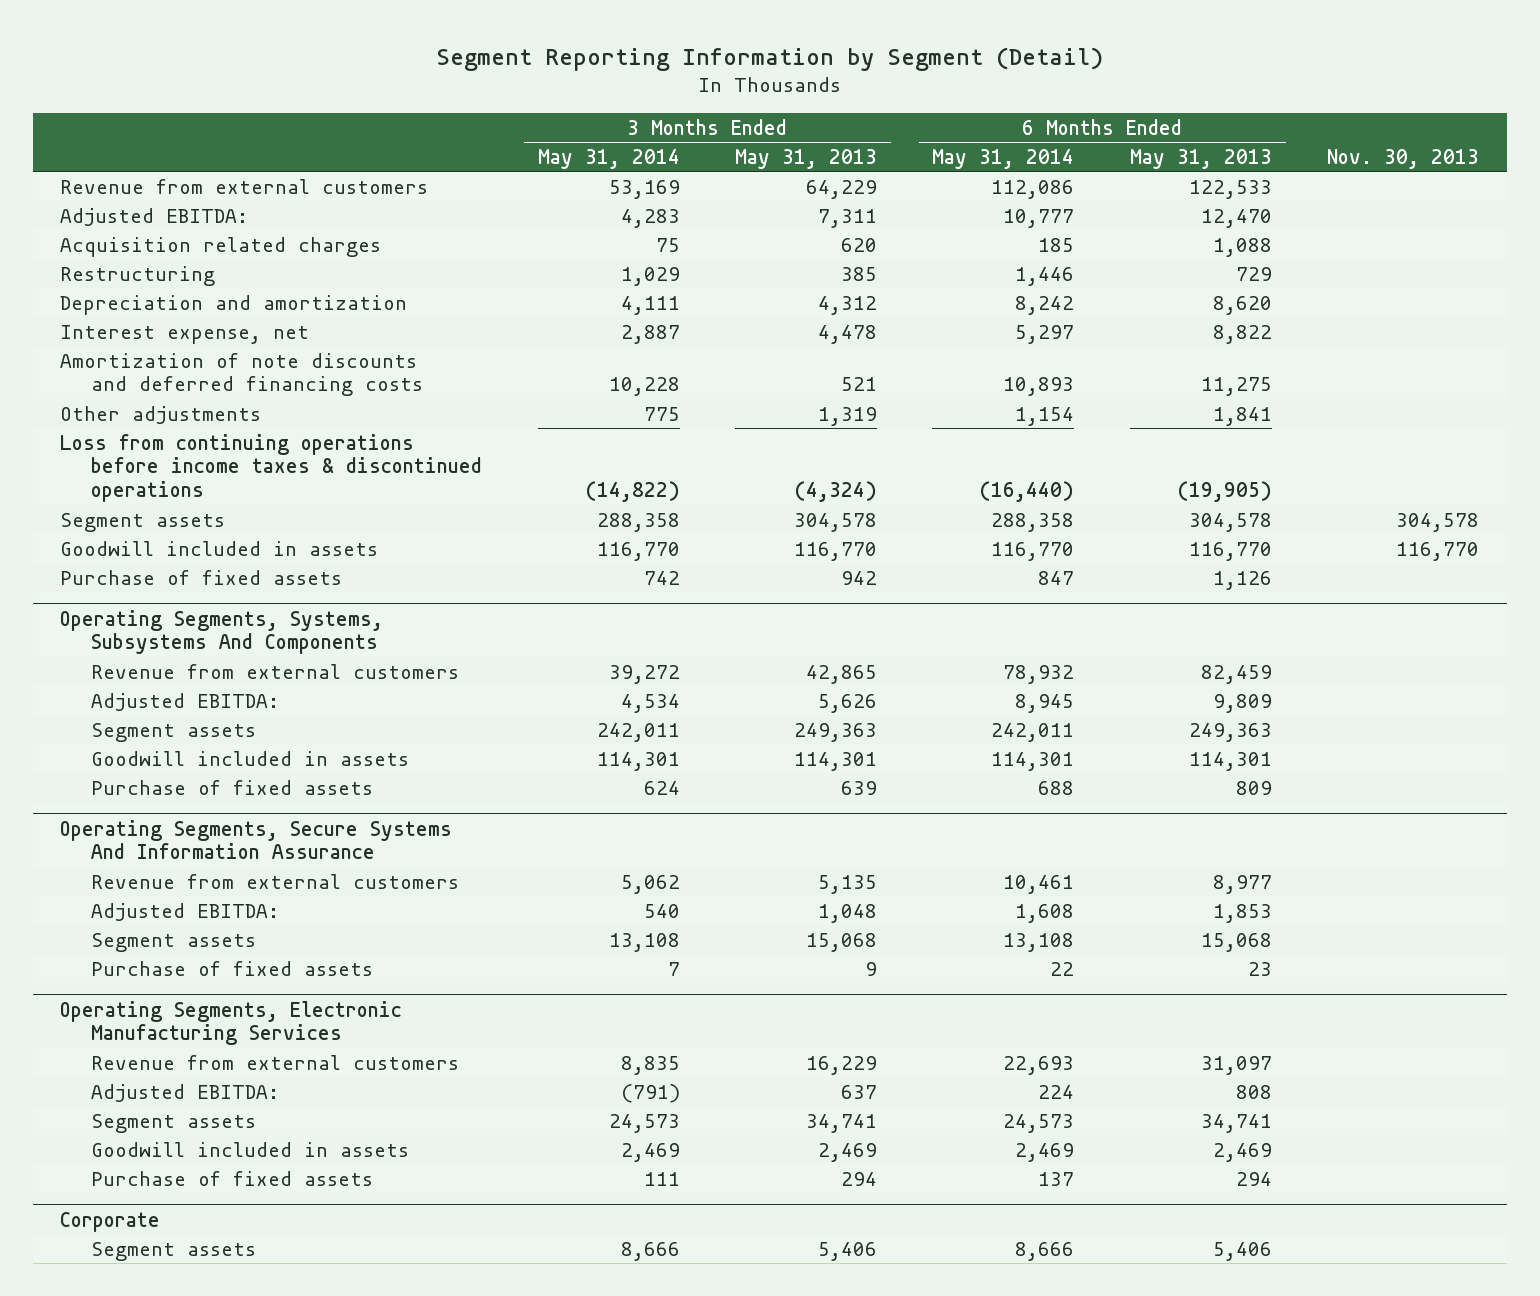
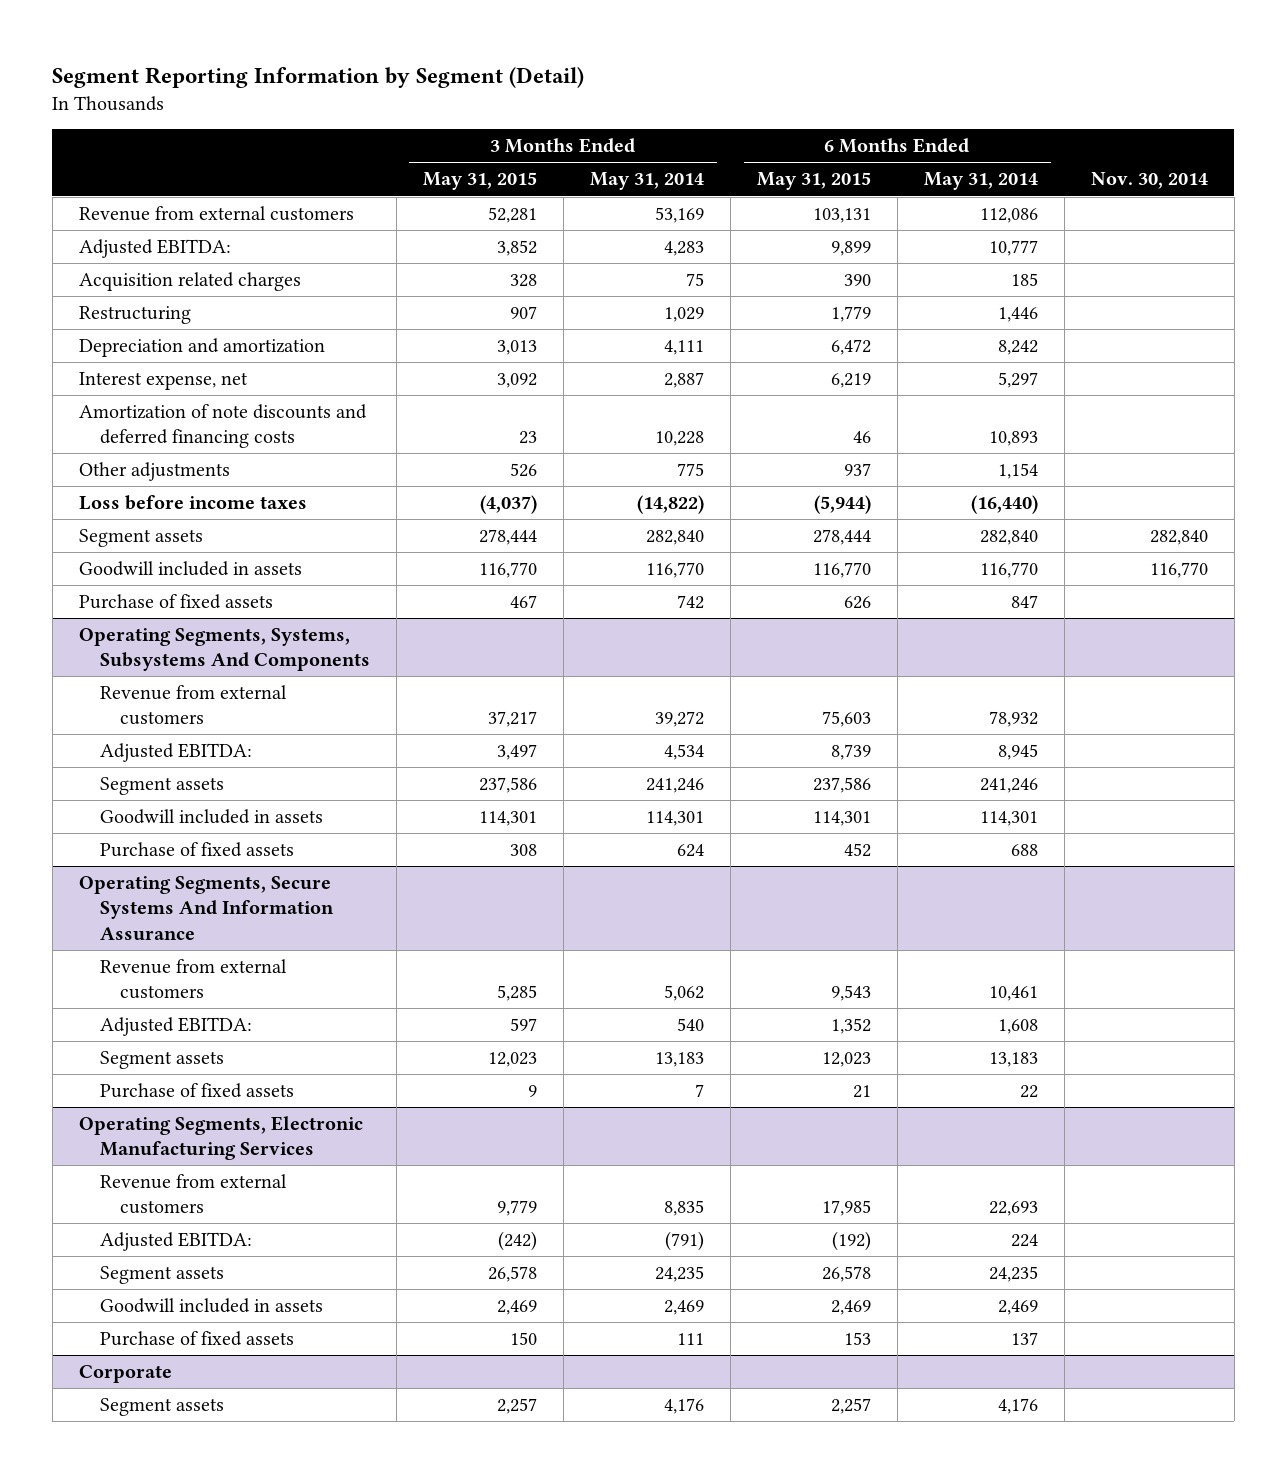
[734,148,877,169] May 31, 2013 -> none
[1129,148,1272,169] May 31, 2013 -> none
[1327,148,1480,169] Nov. 30, 2013 -> none
none -> [422,172,537,191] May 31, 2015
none -> [756,172,871,191] May 31, 2015
none -> [1090,172,1208,190] Nov. 30, 2014
[60,433,483,503] Loss from continuing operations before income taxes & discontinued operations -> [78,494,307,510] Loss before income taxes
[596,512,680,532] 288,358 -> [645,529,704,545] 282,840
[991,512,1075,532] 288,358 -> [979,529,1038,545] 282,840
[596,722,680,742] 242,011 -> [645,777,704,793] 241,246
[991,722,1075,742] 242,011 -> [979,777,1038,793] 241,246
[608,932,680,952] 13,108 -> [654,1051,704,1067] 13,183
[1003,932,1075,952] 13,108 -> [988,1051,1038,1067] 13,183
[608,1113,680,1133] 24,573 -> [654,1265,704,1282] 24,235
[1003,1113,1075,1133] 24,573 -> [988,1265,1038,1282] 24,235
[620,1241,680,1261] 8,666 -> [663,1397,704,1414] 4,176
[1015,1241,1075,1261] 8,666 -> [997,1397,1038,1414] 4,176

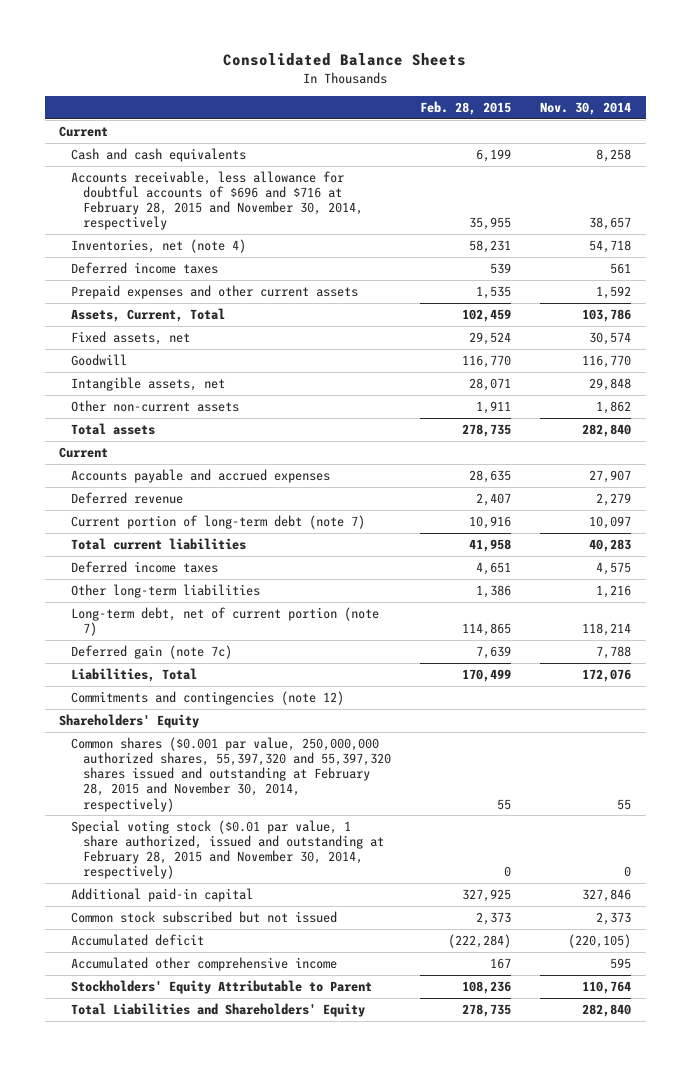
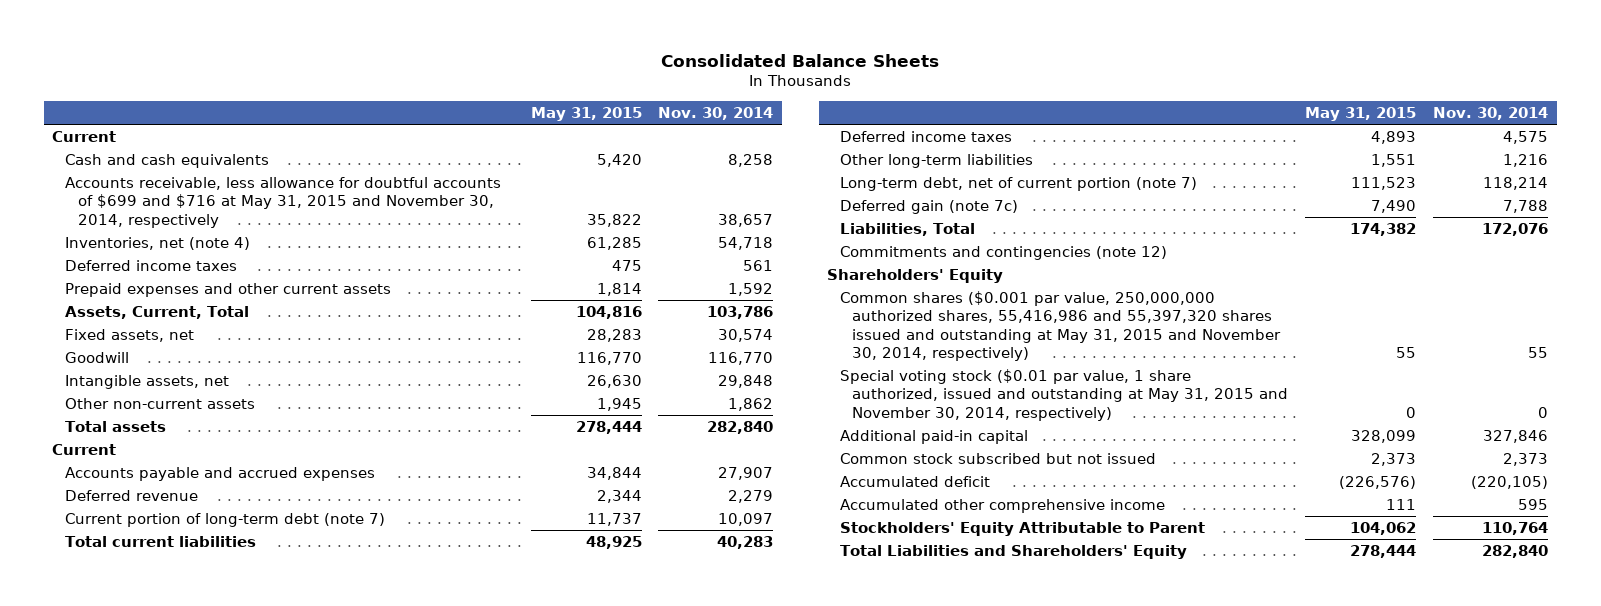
[420,101,512,116] Feb. 28, 2015 -> none
none -> [530,106,642,121] May 31, 2015
[71,171,364,231] Accounts receivable, less allowance for doubtful accounts of $696 and $716 at February 28, 2015 and November 30, 2014, respectively -> [64,176,501,228] Accounts receivable, less allowance for doubtful accounts of $699 and $716 at May 31, 2015 and November 30, 2014, respectively
[71,737,392,812] Common shares ($0.001 par value, 250,000,000 authorized shares, 55,397,320 and 55,397,320 shares issued and outstanding at February 28, 2015 and November 30, 2014, respectively) -> [839,290,1282,362] Common shares ($0.001 par value, 250,000,000 authorized shares, 55,416,986 and 55,397,320 shares issued and outstanding at May 31, 2015 and November 30, 2014, respectively)
[71,820,385,880] Special voting stock ($0.01 par value, 1 share authorized, issued and outstanding at February 28, 2015 and November 30, 2014, respectively) -> [839,368,1289,421] Special voting stock ($0.01 par value, 1 share authorized, issued and outstanding at May 31, 2015 and November 30, 2014, respectively)

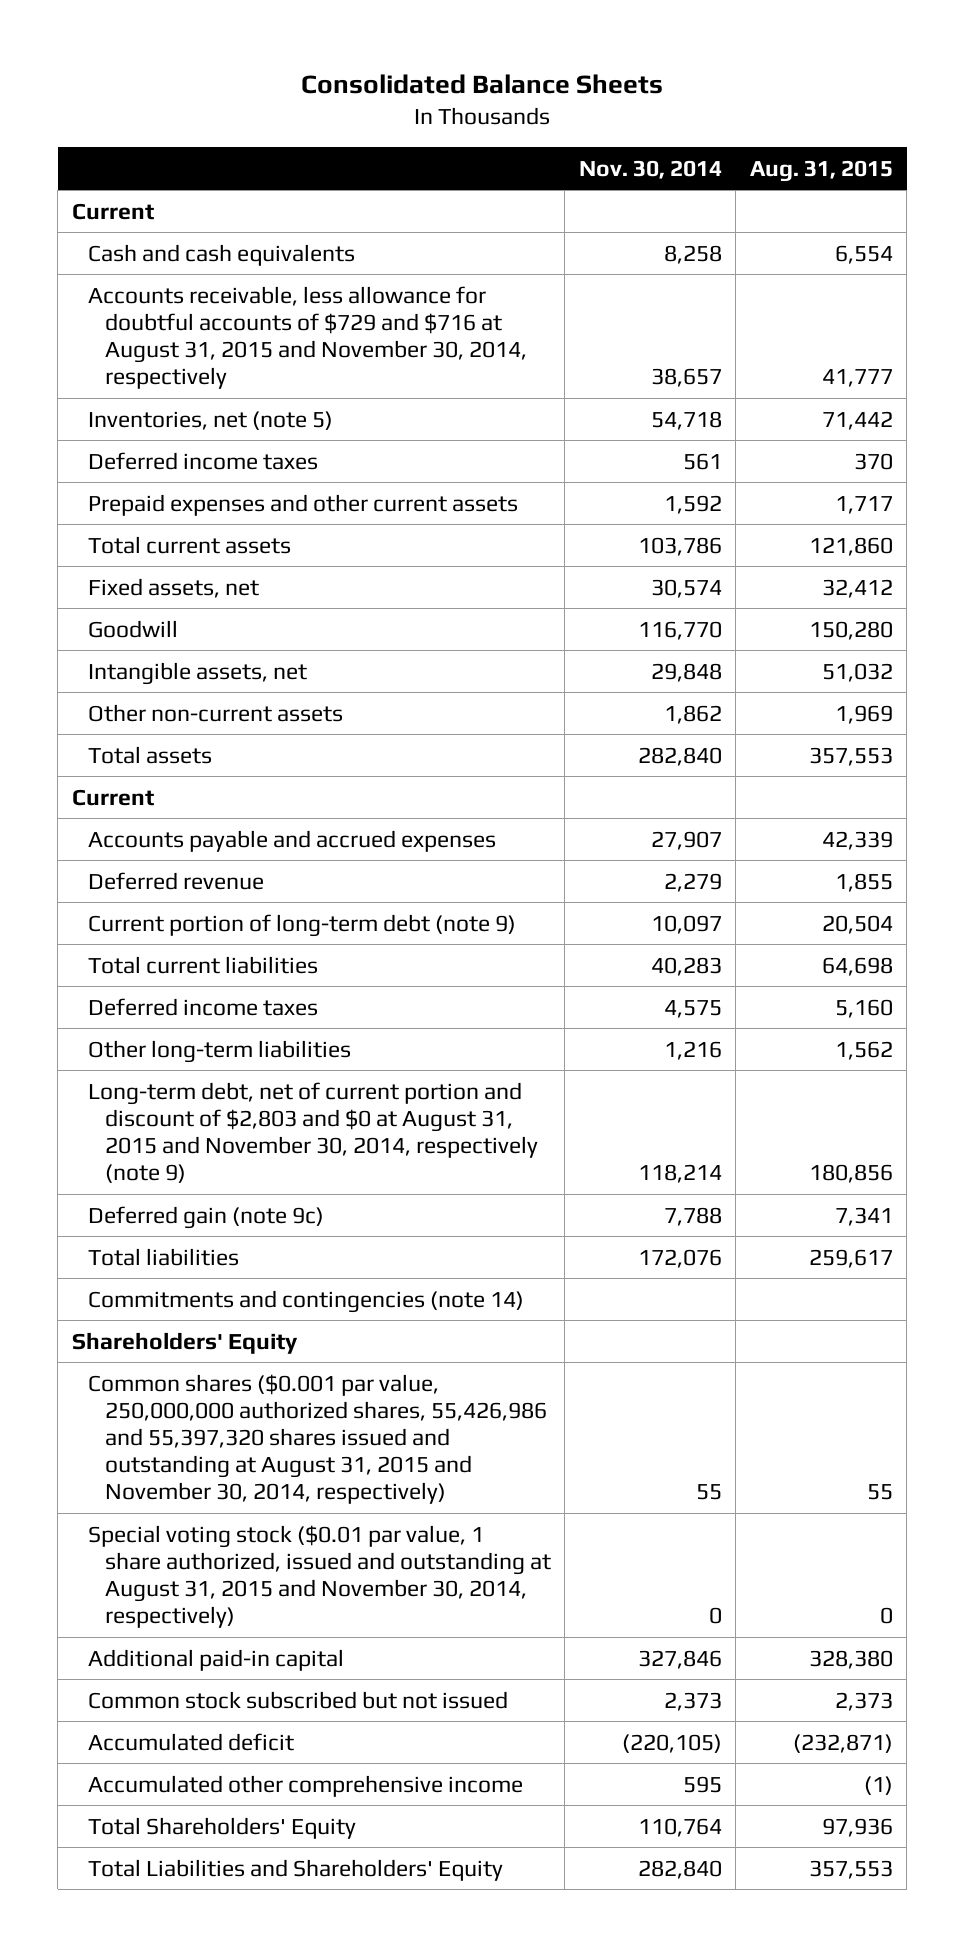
[530,106,642,121] May 31, 2015 -> none
none -> [749,159,893,182] Aug. 31, 2015
[64,176,501,228] Accounts receivable, less allowance for doubtful accounts of $699 and $716 at May 31, 2015 and November 30, 2014, respectively -> [88,285,527,389] Accounts receivable, less allowance for doubtful accounts of $729 and $716 at August 31, 2015 and November 30, 2014, respectively
[64,236,250,250] Inventories, net (note 4) -> [88,410,334,430] Inventories, net (note 5)
[64,305,249,319] Assets, Current, Total -> [88,535,292,554] Total current assets
[64,512,385,527] Current portion of long-term debt (note 7) -> [88,913,517,937] Current portion of long-term debt (note 9)
[839,176,1197,191] Long-term debt, net of current portion (note 7) -> [88,1081,538,1183] Long-term debt, net of current portion and discount of $2,803 and $0 at August 31, 2015 and November 30, 2014, respectively (note 9)
[839,199,1018,214] Deferred gain (note 7c) -> [88,1205,325,1229] Deferred gain (note 9c)
[839,222,975,236] Liabilities, Total -> [88,1247,240,1266] Total liabilities
[839,245,1167,260] Commitments and contingencies (note 12) -> [88,1289,525,1313] Commitments and contingencies (note 14)
[839,290,1282,362] Common shares ($0.001 par value, 250,000,000 authorized shares, 55,416,986 and 55,397,320 shares issued and outstanding at May 31, 2015 and November 30, 2014, respectively) -> [88,1373,547,1504] Common shares ($0.001 par value, 250,000,000 authorized shares, 55,426,986 and 55,397,320 shares issued and outstanding at August 31, 2015 and November 30, 2014, respectively)
[839,368,1289,421] Special voting stock ($0.01 par value, 1 share authorized, issued and outstanding at May 31, 2015 and November 30, 2014, respectively) -> [88,1524,551,1628] Special voting stock ($0.01 par value, 1 share authorized, issued and outstanding at August 31, 2015 and November 30, 2014, respectively)
[839,521,1205,536] Stockholders' Equity Attributable to Parent -> [88,1816,357,1839] Total Shareholders' Equity

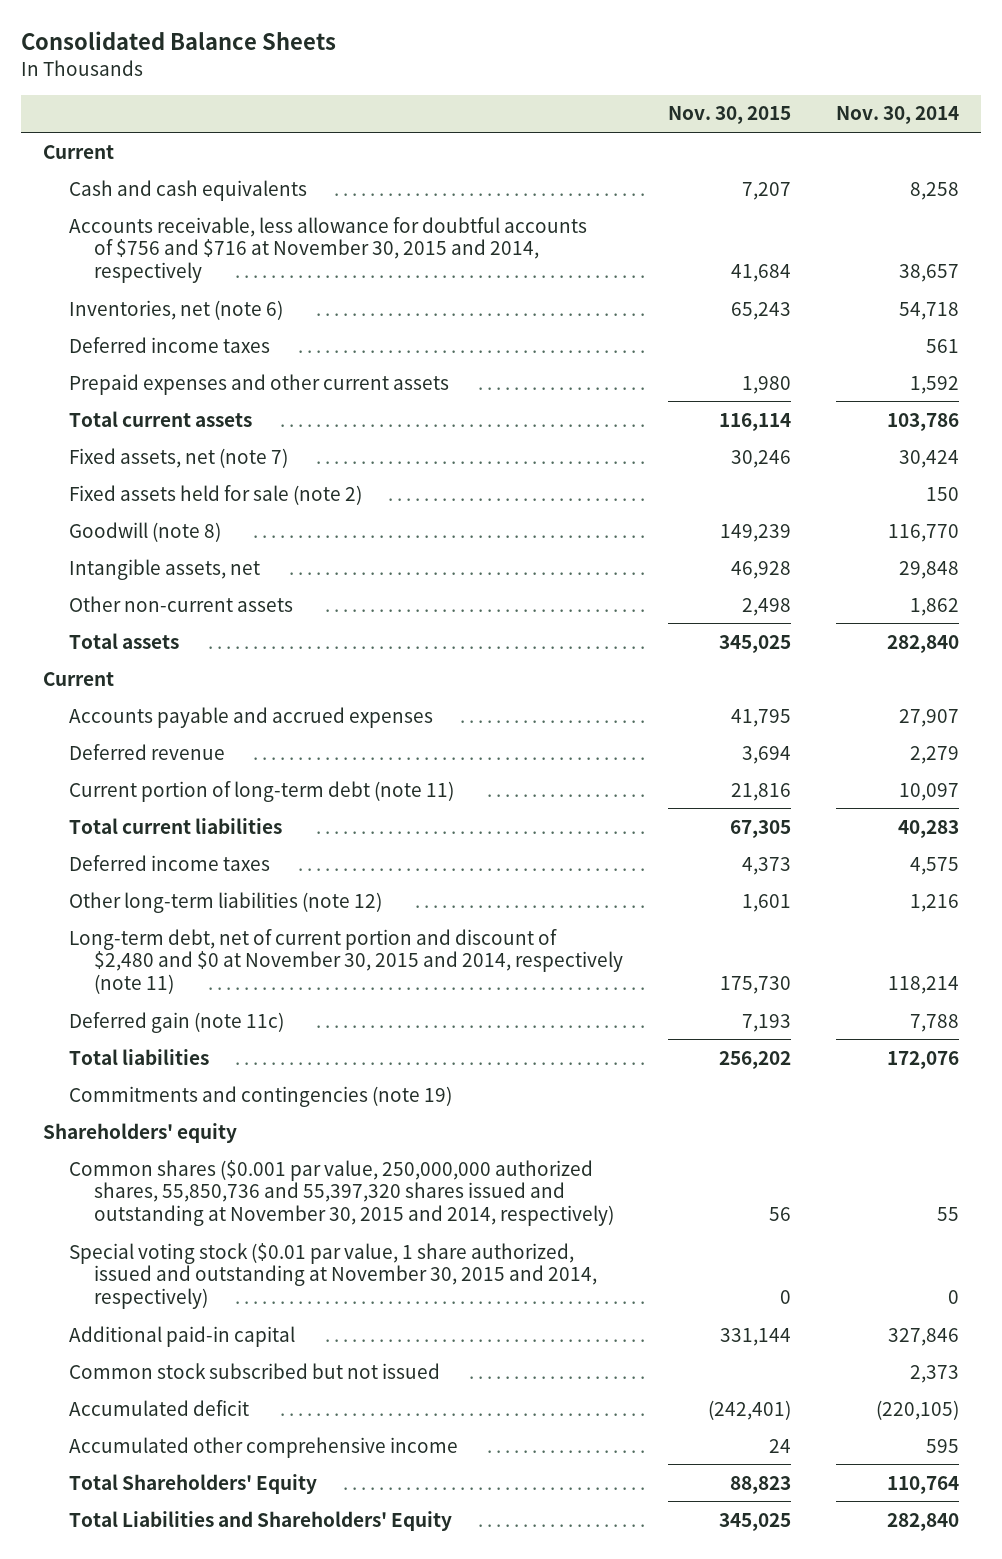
[749,159,893,182] Aug. 31, 2015 -> none
none -> [667,106,791,125] Nov. 30, 2015
[88,285,527,389] Accounts receivable, less allowance for doubtful accounts of $729 and $716 at August 31, 2015 and November 30, 2014, respectively -> [68,216,587,284] Accounts receivable, less allowance for doubtful accounts of $756 and $716 at November 30, 2015 and 2014, respectively
[88,410,334,430] Inventories, net (note 5) -> [68,299,283,320] Inventories, net (note 6)
[88,577,260,598] Fixed assets, net -> [68,447,288,468] Fixed assets, net (note 7)
[650,578,722,598] 30,574 -> [898,449,959,468] 30,424
none -> [68,484,362,505] Fixed assets held for sale (note 2)
[88,619,179,638] Goodwill -> [68,521,221,542] Goodwill (note 8)
[88,913,517,937] Current portion of long-term debt (note 9) -> [68,780,454,802] Current portion of long-term debt (note 11)
[88,1039,352,1063] Other long-term liabilities -> [68,891,382,913] Other long-term liabilities (note 12)
[88,1081,538,1183] Long-term debt, net of current portion and discount of $2,803 and $0 at August 31, 2015 and November 30, 2014, respectively (note 9) -> [68,928,623,995] Long-term debt, net of current portion and discount of $2,480 and $0 at November 30, 2015 and 2014, respectively (note 11)
[88,1205,325,1229] Deferred gain (note 9c) -> [68,1011,284,1033] Deferred gain (note 11c)
[88,1289,525,1313] Commitments and contingencies (note 14) -> [68,1085,452,1107] Commitments and contingencies (note 19)
[71,1331,298,1354] Shareholders' Equity -> [43,1122,238,1143] Shareholders' equity
[88,1373,547,1504] Common shares ($0.001 par value, 250,000,000 authorized shares, 55,426,986 and 55,397,320 shares issued and outstanding at August 31, 2015 and November 30, 2014, respectively) -> [68,1159,614,1227] Common shares ($0.001 par value, 250,000,000 authorized shares, 55,850,736 and 55,397,320 shares issued and outstanding at November 30, 2015 and 2014, respectively)
[88,1524,551,1628] Special voting stock ($0.01 par value, 1 share authorized, issued and outstanding at August 31, 2015 and November 30, 2014, respectively) -> [68,1242,597,1310] Special voting stock ($0.01 par value, 1 share authorized, issued and outstanding at November 30, 2015 and 2014, respectively)

